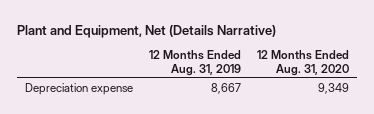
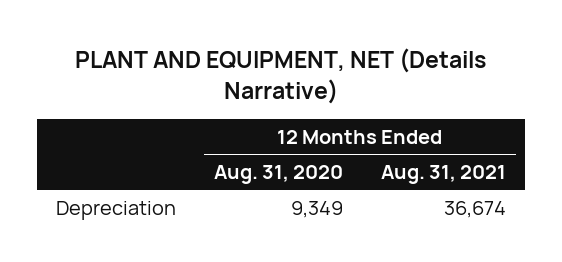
[16,24,276,38] Plant and Equipment, Net (Details Narrative) -> [74,47,486,105] PLANT AND EQUIPMENT, NET (Details Narrative)
[149,50,242,76] 12 Months Ended Aug. 31, 2019 -> none
none -> [380,164,506,184] Aug. 31, 2021
[24,83,133,96] Depreciation expense -> [55,200,176,220] Depreciation

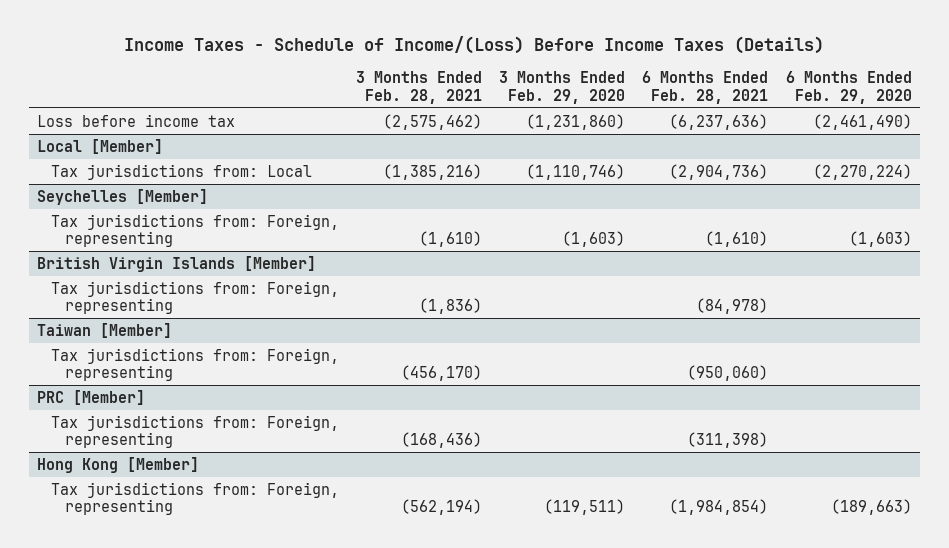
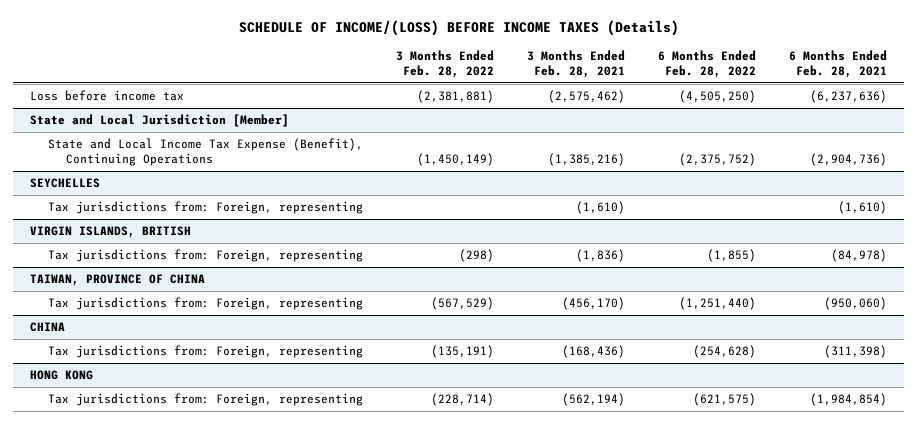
[124,36,825,55] Income Taxes - Schedule of Income/(Loss) Before Income Taxes (Details) -> [238,20,679,37] SCHEDULE OF INCOME/(LOSS) BEFORE INCOME TAXES (Details)
[499,71,626,104] 3 Months Ended Feb. 29, 2020 -> none
[785,71,912,104] 6 Months Ended Feb. 29, 2020 -> none
none -> [396,50,495,78] 3 Months Ended Feb. 28, 2022
none -> [658,50,757,78] 6 Months Ended Feb. 28, 2022
[37,138,164,154] Local [Member] -> [29,114,289,128] State and Local Jurisdiction [Member]
[51,163,313,180] Tax jurisdictions from: Local -> [48,138,364,166] State and Local Income Tax Expense (Benefit), Continuing Operations
[37,188,209,205] Seychelles [Member] -> [29,178,100,189] SEYCHELLES
[37,255,317,272] British Virgin Islands [Member] -> [29,226,191,239] VIRGIN ISLANDS, BRITISH
[37,322,173,338] Taiwan [Member] -> [29,274,205,287] TAIWAN, PROVINCE OF CHINA
[37,389,146,405] PRC [Member] -> [29,322,65,333] CHINA
[37,456,200,473] Hong Kong [Member] -> [29,370,93,381] HONG KONG

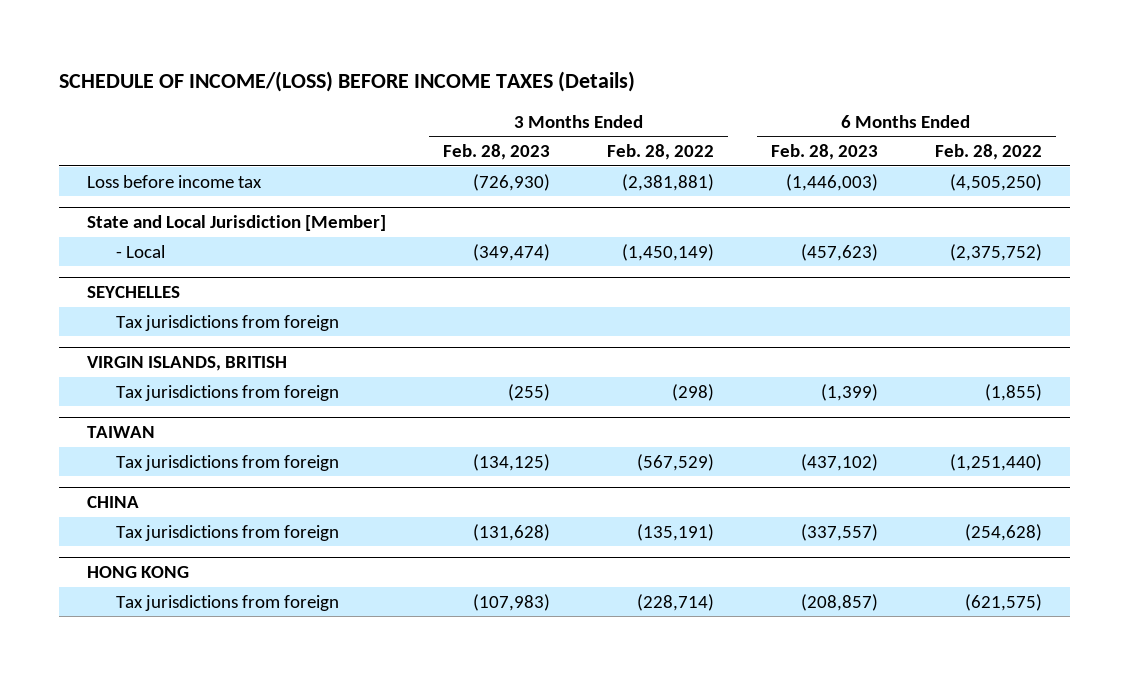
[527,50,626,78] 3 Months Ended Feb. 28, 2021 -> none
[789,50,888,78] 6 Months Ended Feb. 28, 2021 -> none
none -> [443,144,551,161] Feb. 28, 2023
none -> [771,144,879,161] Feb. 28, 2023
[48,138,364,166] State and Local Income Tax Expense (Benefit), Continuing Operations -> [116,244,166,258] - Local
[48,201,364,215] Tax jurisdictions from: Foreign, representing -> [116,314,340,331] Tax jurisdictions from foreign
[48,249,364,263] Tax jurisdictions from: Foreign, representing -> [116,384,340,401] Tax jurisdictions from foreign
[29,274,205,287] TAIWAN, PROVINCE OF CHINA -> [87,426,156,439] TAIWAN
[48,297,364,311] Tax jurisdictions from: Foreign, representing -> [116,454,340,471] Tax jurisdictions from foreign
[48,345,364,359] Tax jurisdictions from: Foreign, representing -> [116,524,340,541] Tax jurisdictions from foreign
[48,393,364,407] Tax jurisdictions from: Foreign, representing -> [116,594,340,611] Tax jurisdictions from foreign

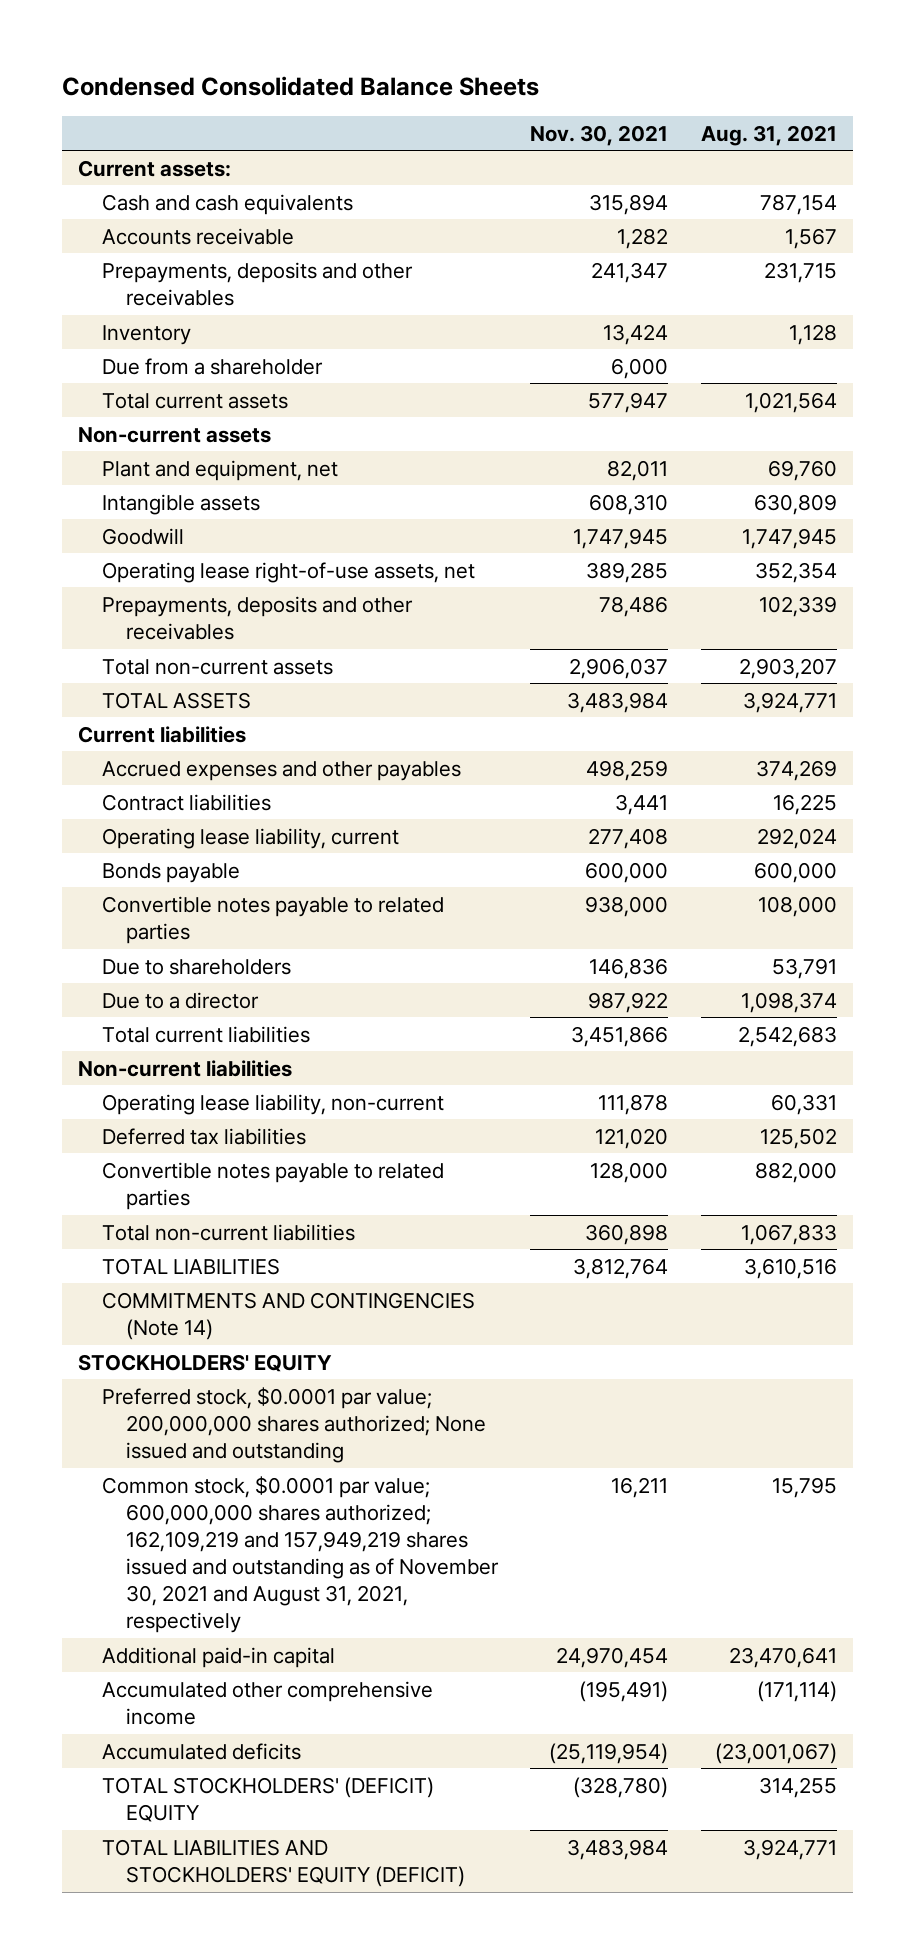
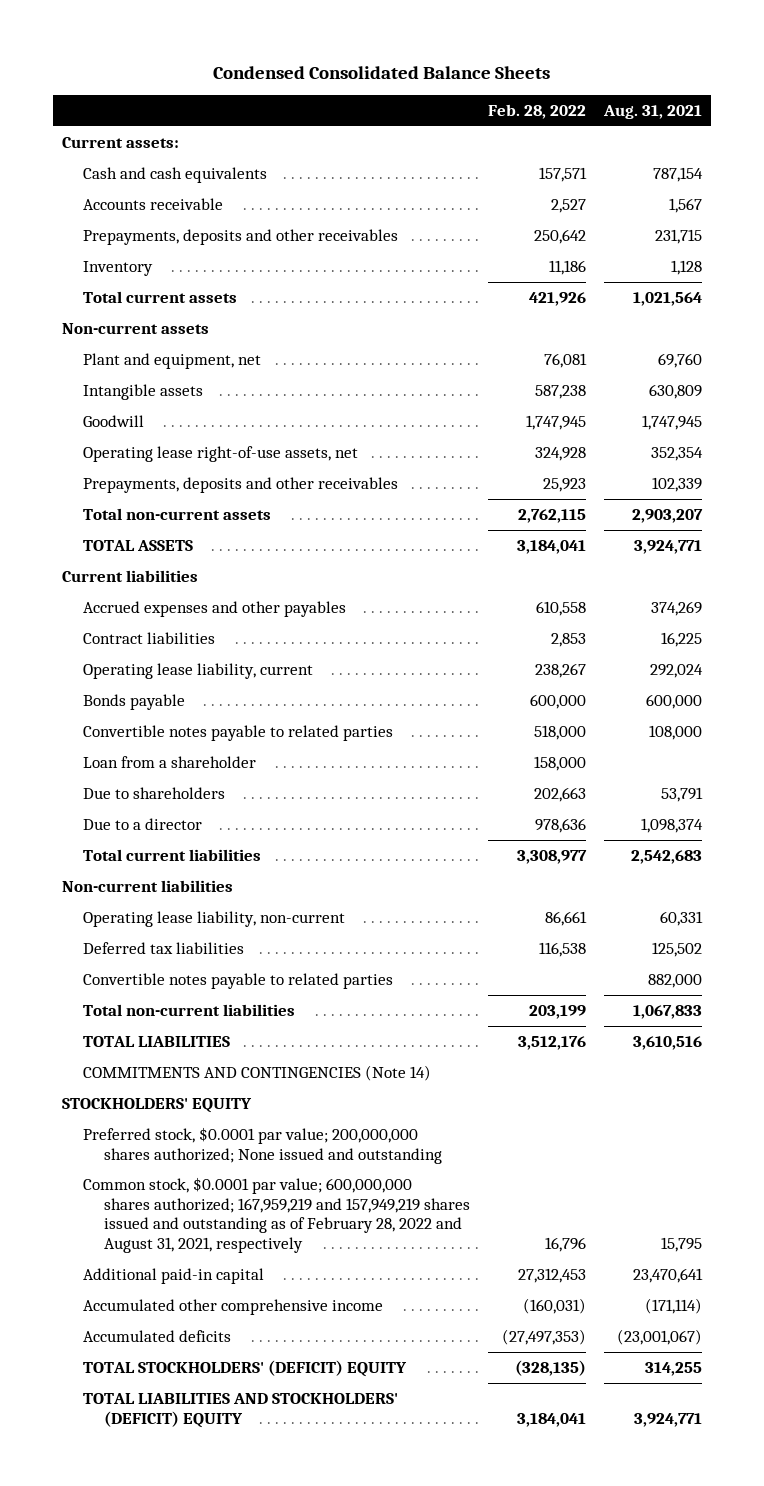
[530,124,669,146] Nov. 30, 2021 -> none
none -> [488,104,587,120] Feb. 28, 2022
[102,357,324,375] Due from a shareholder -> none
none -> [83,755,257,768] Loan from a shareholder
[102,1475,500,1634] Common stock, $0.0001 par value; 600,000,000 shares authorized; 162,109,219 and 157,949,219 shares issued and outstanding as of November 30, 2021 and August 31, 2021, respectively -> [83,1176,471,1254] Common stock, $0.0001 par value; 600,000,000 shares authorized; 167,959,219 and 157,949,219 shares issued and outstanding as of February 28, 2022 and August 31, 2021, respectively
[102,1838,466,1887] TOTAL LIABILITIES AND STOCKHOLDERS' EQUITY (DEFICIT) -> [83,1392,399,1428] TOTAL LIABILITIES AND STOCKHOLDERS' (DEFICIT) EQUITY

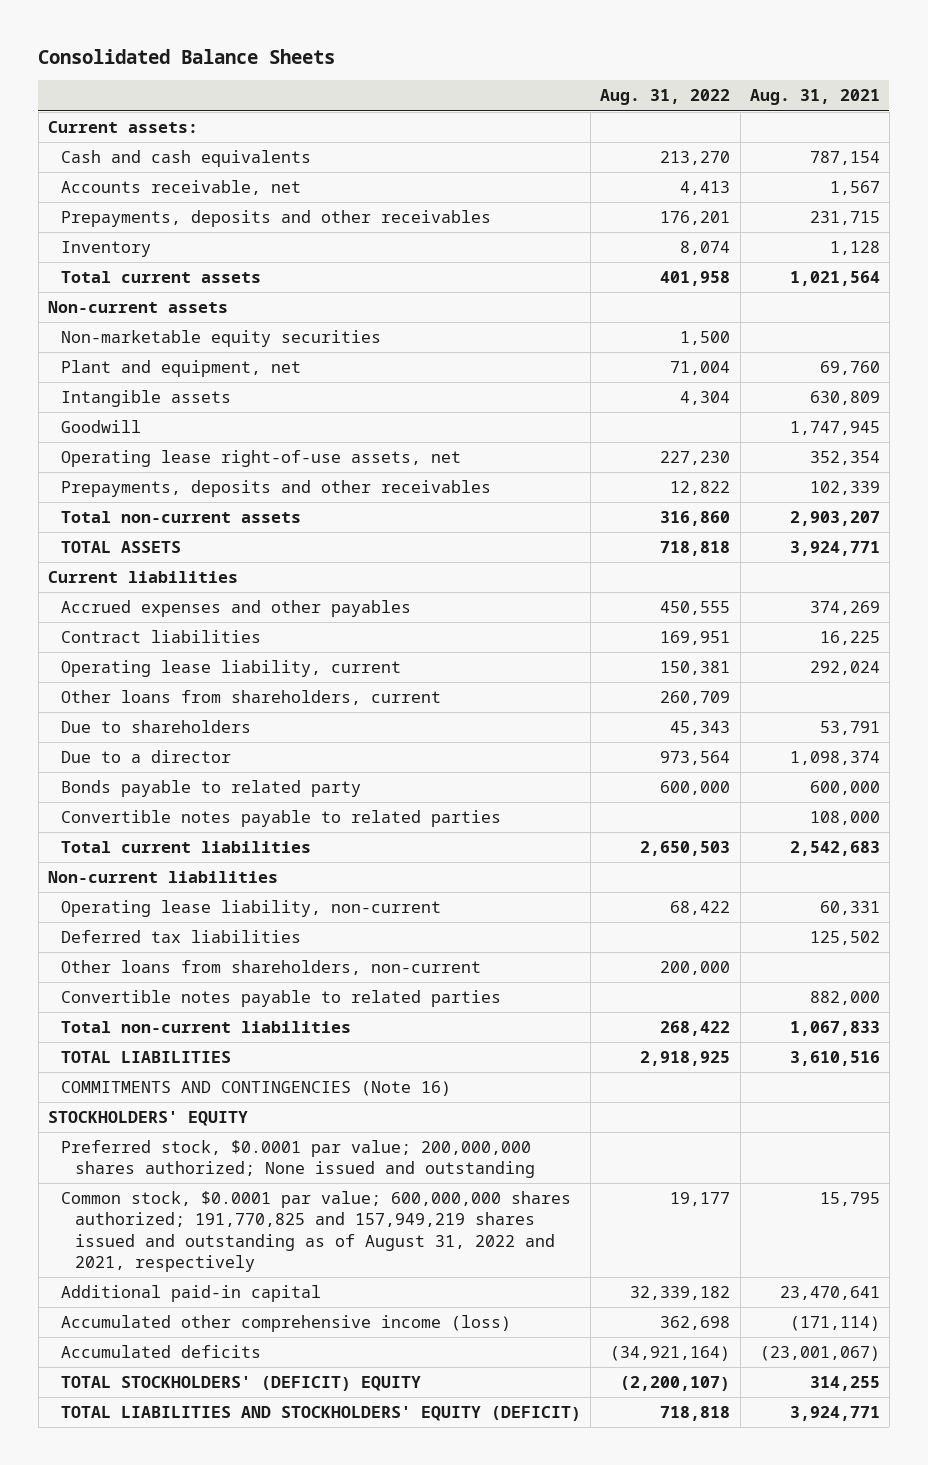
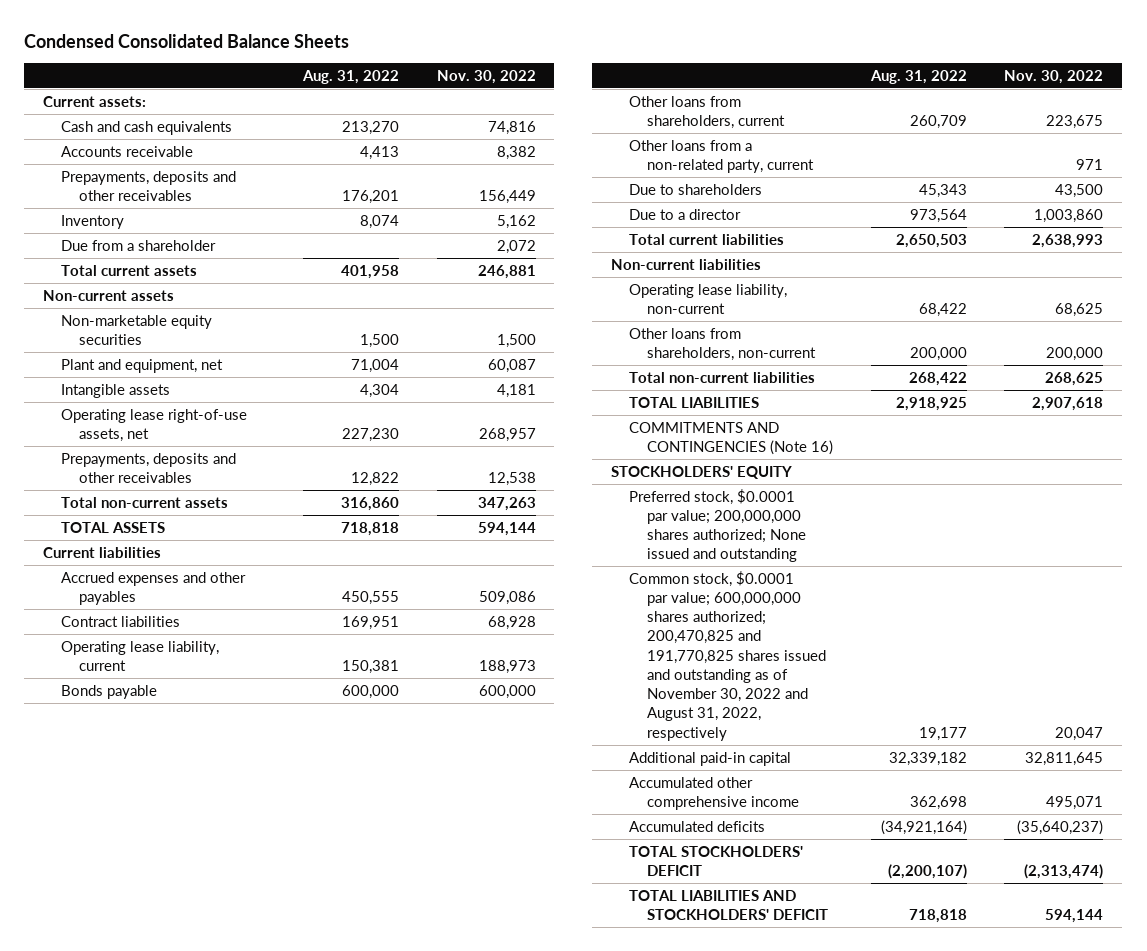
[38,48,336,64] Consolidated Balance Sheets -> [24,33,350,48] Condensed Consolidated Balance Sheets
[749,89,880,106] Aug. 31, 2021 -> none
none -> [436,69,536,84] Nov. 30, 2022
[61,180,302,196] Accounts receivable, net -> [61,145,194,157] Accounts receivable
none -> [61,239,217,251] Due from a shareholder
[61,420,142,434] Goodwill -> none
none -> [61,684,158,699] Bonds payable
none -> [629,139,814,174] Other loans from a non-related party, current
[61,780,362,798] Bonds payable to related party -> none
[61,810,502,828] Convertible notes payable to related parties -> none
[61,930,302,944] Deferred tax liabilities -> none
[61,990,502,1008] Convertible notes payable to related parties -> none
[61,1191,572,1272] Common stock, $0.0001 par value; 600,000,000 shares authorized; 191,770,825 and 157,949,219 shares issued and outstanding as of August 31, 2022 and 2021, respectively -> [629,570,826,741] Common stock, $0.0001 par value; 600,000,000 shares authorized; 200,470,825 and 191,770,825 shares issued and outstanding as of November 30, 2022 and August 31, 2022, respectively
[61,1315,512,1333] Accumulated other comprehensive income (loss) -> [629,776,799,811] Accumulated other comprehensive income
[61,1376,422,1392] TOTAL STOCKHOLDERS' (DEFICIT) EQUITY -> [629,845,804,877] TOTAL STOCKHOLDERS' DEFICIT
[61,1406,582,1422] TOTAL LIABILITIES AND STOCKHOLDERS' EQUITY (DEFICIT) -> [629,889,828,921] TOTAL LIABILITIES AND STOCKHOLDERS' DEFICIT

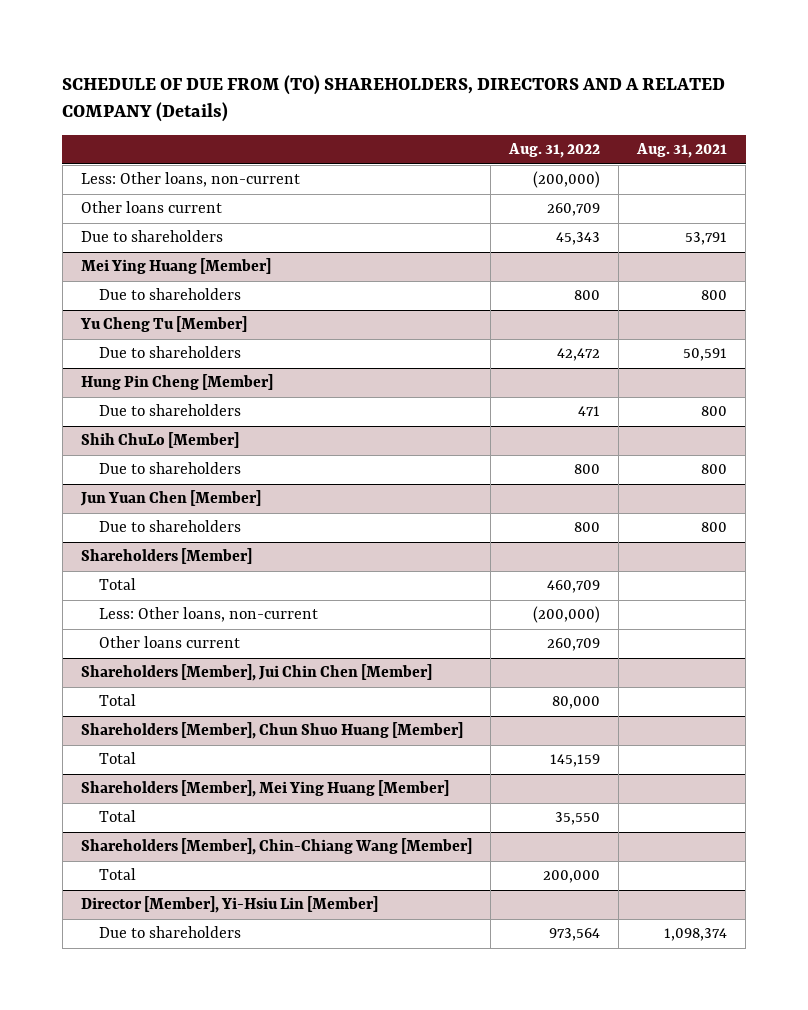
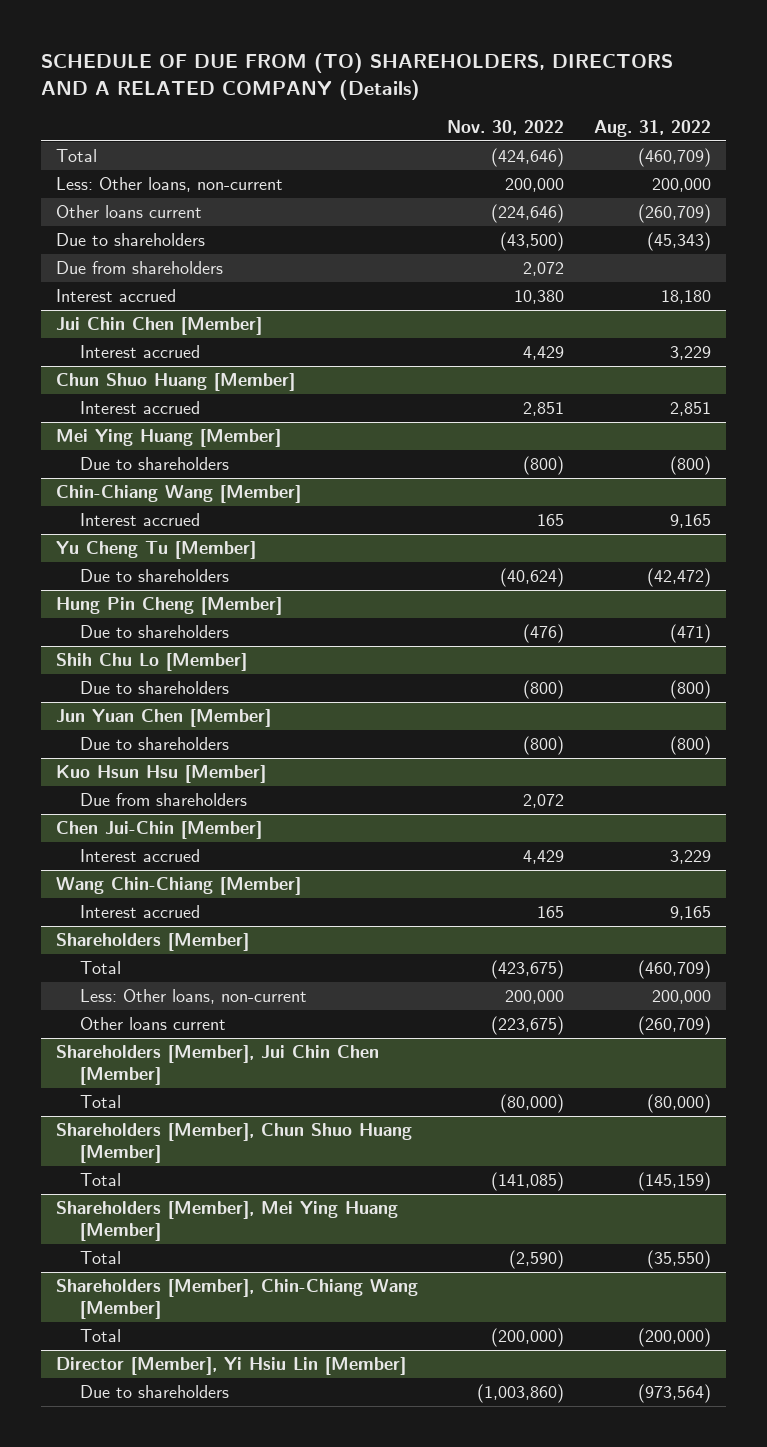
[635,143,727,159] Aug. 31, 2021 -> none
none -> [447,119,565,135] Nov. 30, 2022
none -> [55,149,97,163] Total
[532,171,600,189] (200,000) -> [652,178,712,193] 200,000
[546,203,600,217] 260,709 -> [638,204,712,224] (260,709)
[555,232,600,246] 45,343 -> [647,232,712,252] (45,343)
none -> [55,261,223,275] Due from shareholders
none -> [55,289,176,303] Interest accrued
none -> [55,317,262,336] Jui Chin Chen [Member]
none -> [80,345,201,359] Interest accrued
none -> [55,373,295,392] Chun Shuo Huang [Member]
none -> [80,401,201,415] Interest accrued
[573,290,600,301] 800 -> [670,456,712,476] (800)
none -> [55,485,301,504] Chin-Chiang Wang [Member]
none -> [80,513,201,527] Interest accrued
[556,348,600,362] 42,472 -> [647,568,712,588] (42,472)
[577,406,600,417] 471 -> [670,624,712,644] (471)
[80,432,239,449] Shih ChuLo [Member] -> [55,653,247,672] Shih Chu Lo [Member]
[573,464,600,475] 800 -> [670,680,712,700] (800)
[573,522,600,533] 800 -> [670,736,712,756] (800)
none -> [55,765,266,784] Kuo Hsun Hsu [Member]
none -> [80,793,248,807] Due from shareholders
none -> [55,821,262,840] Chen Jui-Chin [Member]
none -> [80,849,201,863] Interest accrued
none -> [55,877,301,896] Wang Chin-Chiang [Member]
none -> [80,905,201,919] Interest accrued
[546,580,600,594] 460,709 -> [638,960,712,980] (460,709)
[532,606,600,624] (200,000) -> [652,990,712,1005] 200,000
[546,638,600,652] 260,709 -> [638,1016,712,1036] (260,709)
[551,696,600,710] 80,000 -> [647,1094,712,1114] (80,000)
[549,754,600,768] 145,159 -> [638,1172,712,1192] (145,159)
[554,812,600,826] 35,550 -> [647,1250,712,1270] (35,550)
[542,870,600,884] 200,000 -> [638,1328,712,1348] (200,000)
[80,896,378,914] Director [Member], Yi-Hsiu Lin [Member] -> [55,1357,406,1376] Director [Member], Yi Hsiu Lin [Member]
[548,928,600,942] 973,564 -> [638,1384,712,1404] (973,564)

